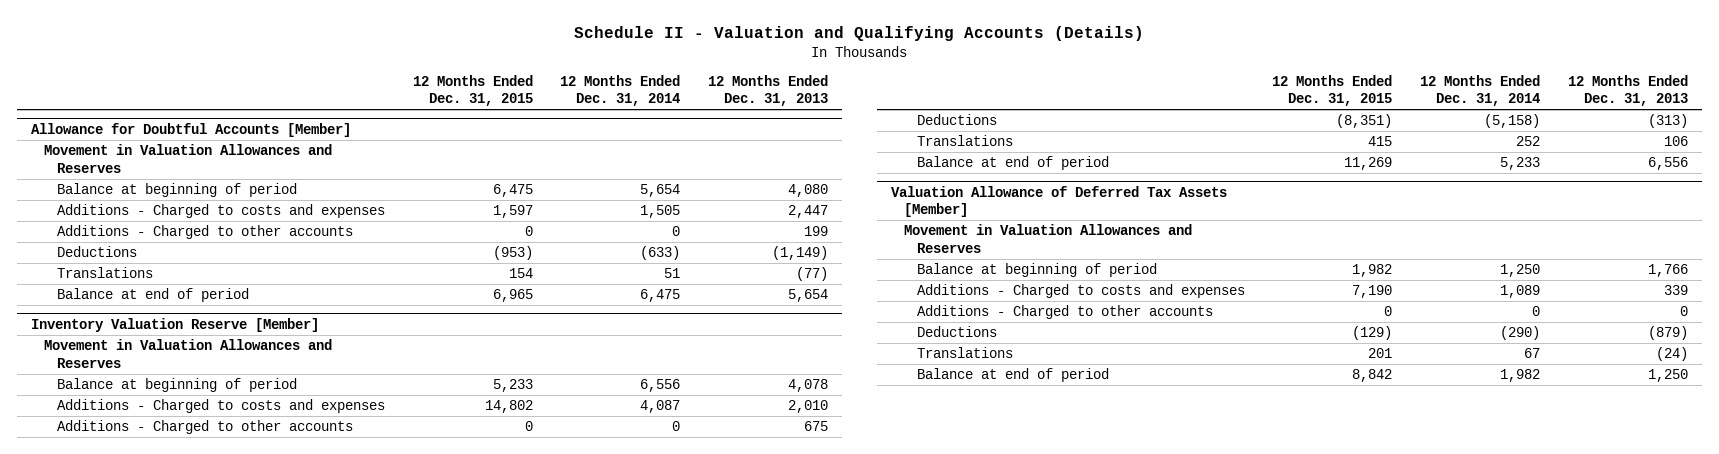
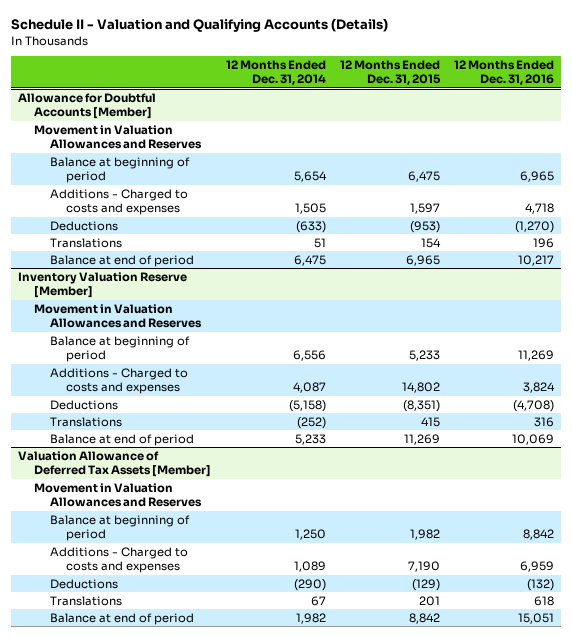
[708,74,829,107] 12 Months Ended Dec. 31, 2013 -> none
none -> [453,59,554,86] 12 Months Ended Dec. 31, 2016
[56,225,353,240] Additions - Charged to other accounts -> none
[56,420,353,435] Additions - Charged to other accounts -> none
[1516,136,1541,147] 252 -> [296,416,326,429] (252)
[916,305,1213,320] Additions - Charged to other accounts -> none

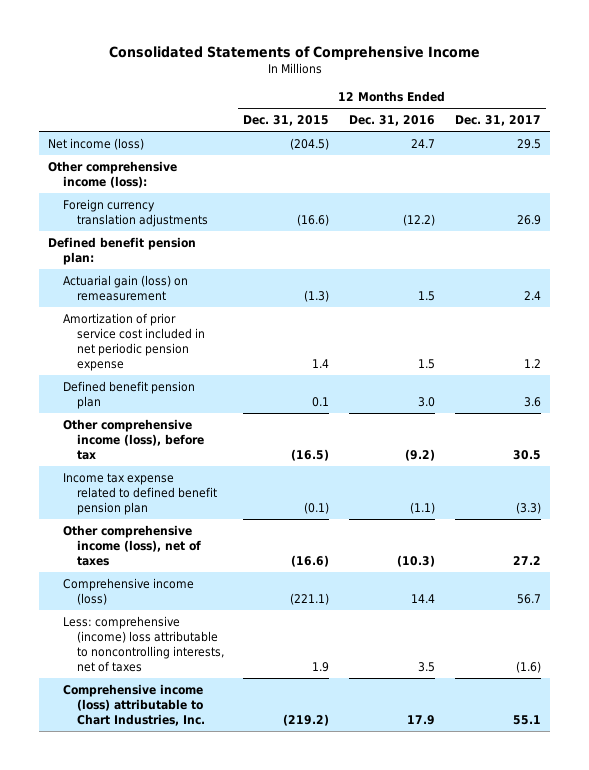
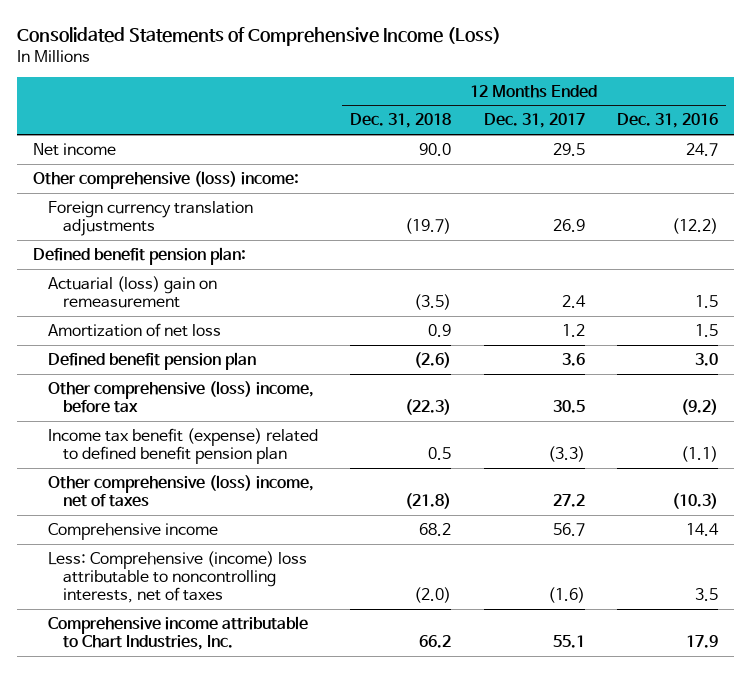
[108,46,480,61] Consolidated Statements of Comprehensive Income -> [17,26,502,46] Consolidated Statements of Comprehensive Income (Loss)
[243,115,330,127] Dec. 31, 2015 -> none
none -> [350,113,452,129] Dec. 31, 2018
[48,137,145,150] Net income (loss) -> [33,142,117,156] Net income
[48,160,178,188] Other comprehensive income (loss): -> [33,170,300,189] Other comprehensive (loss) income:
[62,274,188,301] Actuarial gain (loss) on remeasurement -> [48,275,218,308] Actuarial (loss) gain on remeasurement
[62,312,205,371] Amortization of prior service cost included in net periodic pension expense -> [48,322,222,337] Amortization of net loss
[62,418,204,460] Other comprehensive income (loss), before tax -> [48,380,315,413] Other comprehensive (loss) income, before tax
[62,472,217,515] Income tax expense related to defined benefit pension plan -> [48,427,319,464] Income tax benefit (expense) related to defined benefit pension plan
[62,524,201,566] Other comprehensive income (loss), net of taxes -> [48,474,315,507] Other comprehensive (loss) income, net of taxes
[62,577,194,605] Comprehensive income (loss) -> [48,522,219,540] Comprehensive income
[62,615,224,672] Less: comprehensive (income) loss attributable to noncontrolling interests, net of taxes -> [48,550,308,603] Less: Comprehensive (income) loss attributable to noncontrolling interests, net of taxes
[62,683,205,726] Comprehensive income (loss) attributable to Chart Industries, Inc. -> [48,615,309,650] Comprehensive income attributable to Chart Industries, Inc.

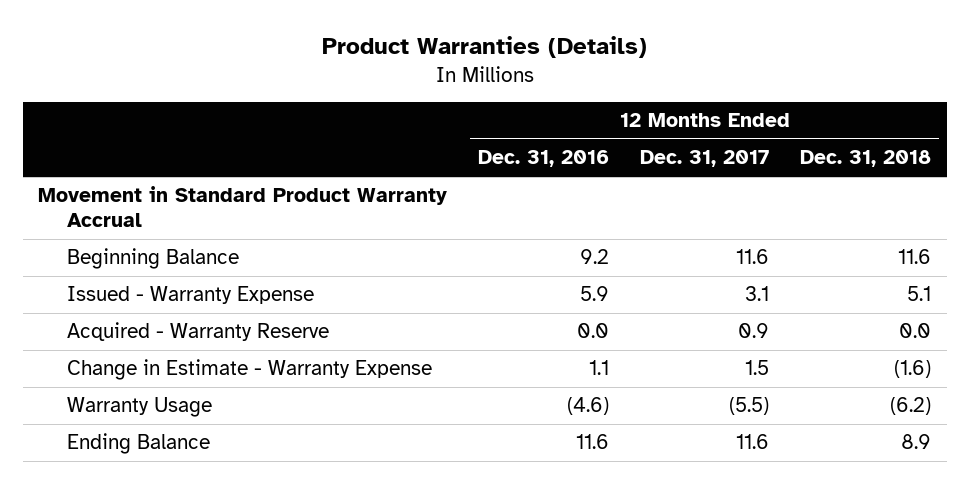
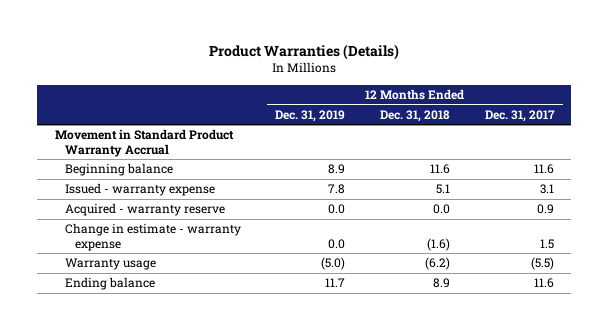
[478,150,610,168] Dec. 31, 2016 -> none
none -> [275,109,346,122] Dec. 31, 2019
[66,248,239,270] Beginning Balance -> [64,163,173,177] Beginning balance
[66,286,314,305] Issued - Warranty Expense -> [64,183,215,197] Issued - warranty expense
[66,322,329,342] Acquired - Warranty Reserve -> [64,203,225,217] Acquired - warranty reserve
[66,359,432,381] Change in Estimate - Warranty Expense -> [64,223,241,251] Change in estimate - warranty expense
[66,397,212,418] Warranty Usage -> [64,258,156,271] Warranty usage
[66,433,210,455] Ending Balance -> [64,277,155,291] Ending balance

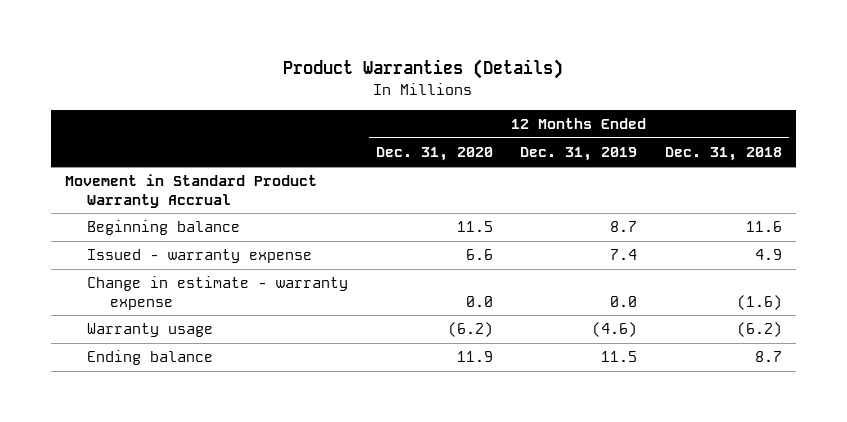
[485,109,556,122] Dec. 31, 2017 -> none
none -> [375,147,493,162] Dec. 31, 2020
[64,203,225,217] Acquired - warranty reserve -> none
[328,164,346,175] 8.9 -> [610,221,638,233] 8.7
[328,184,346,195] 7.8 -> [610,249,638,261] 7.4
[436,184,451,195] 5.1 -> [754,249,782,261] 4.9
[321,257,346,271] (5.0) -> [592,322,638,338] (4.6)
[325,278,346,288] 11.7 -> [601,351,638,363] 11.5
[433,278,451,289] 8.9 -> [754,351,782,363] 8.7

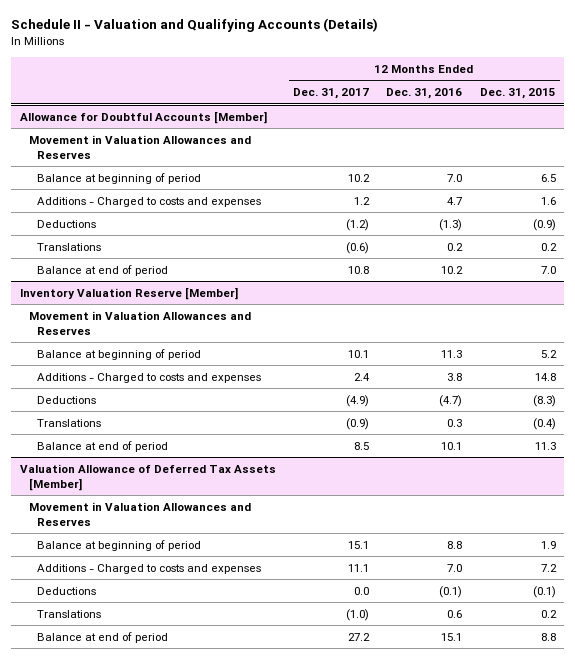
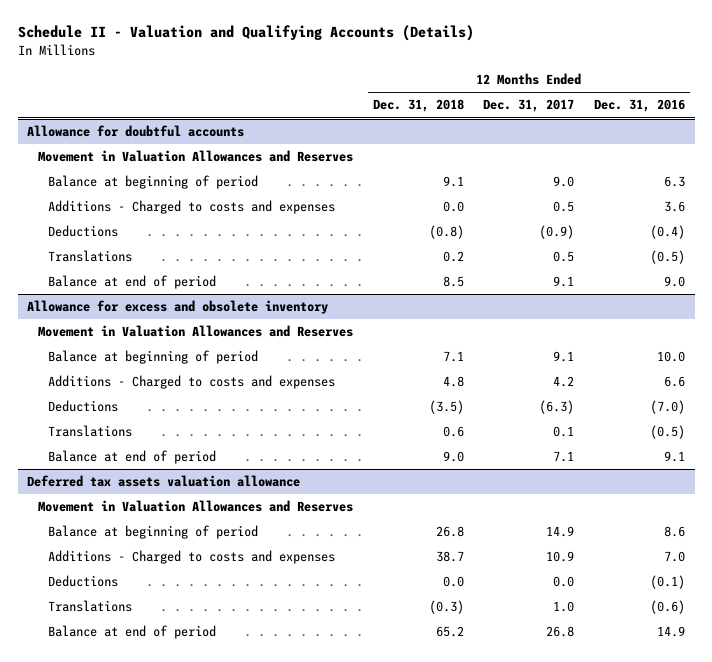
[479,88,556,100] Dec. 31, 2015 -> none
none -> [372,99,464,113] Dec. 31, 2018
[19,110,267,124] Allowance for Doubtful Accounts [Member] -> [27,125,245,138] Allowance for doubtful accounts
[348,173,371,182] 10.2 -> [553,176,575,188] 9.0
[447,173,463,182] 7.0 -> [663,176,685,188] 6.3
[354,196,371,205] 1.2 -> [553,201,575,213] 0.5
[447,196,463,205] 4.7 -> [663,201,685,213] 3.6
[346,218,370,231] (1.2) -> [539,225,575,240] (0.9)
[439,218,463,231] (1.3) -> [649,225,685,240] (0.4)
[346,241,370,254] (0.6) -> [553,251,575,263] 0.5
[447,242,464,251] 0.2 -> [649,250,685,265] (0.5)
[348,265,370,274] 10.8 -> [553,276,575,288] 9.1
[441,265,464,274] 10.2 -> [663,276,685,288] 9.0
[19,286,238,300] Inventory Valuation Reserve [Member] -> [27,300,329,315] Allowance for excess and obsolete inventory
[348,349,370,358] 10.1 -> [553,351,575,363] 9.1
[441,349,463,358] 11.3 -> [656,351,685,363] 10.0
[354,372,371,381] 2.4 -> [553,376,575,388] 4.2
[447,372,463,381] 3.8 -> [663,376,685,388] 6.6
[346,394,370,407] (4.9) -> [539,400,575,415] (6.3)
[439,394,463,407] (4.7) -> [649,400,685,415] (7.0)
[346,417,370,430] (0.9) -> [553,426,575,438] 0.1
[447,418,463,427] 0.3 -> [649,425,685,440] (0.5)
[354,441,370,450] 8.5 -> [553,451,575,463] 7.1
[441,441,463,450] 10.1 -> [663,451,685,463] 9.1
[19,463,276,491] Valuation Allowance of Deferred Tax Assets [Member] -> [27,475,301,488] Deferred tax assets valuation allowance
[348,540,370,549] 15.1 -> [546,526,575,538] 14.9
[447,540,463,549] 8.8 -> [663,526,685,538] 8.6
[348,563,370,572] 11.1 -> [546,551,575,563] 10.9
[346,608,370,621] (1.0) -> [553,601,575,613] 1.0
[447,609,463,618] 0.6 -> [649,600,685,615] (0.6)
[348,632,371,641] 27.2 -> [546,626,575,638] 26.8
[441,632,463,641] 15.1 -> [656,626,685,638] 14.9

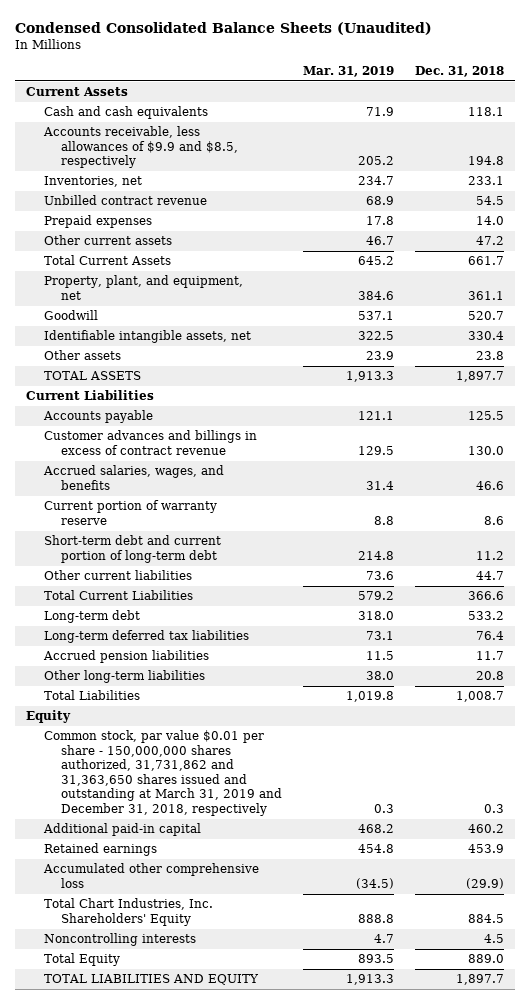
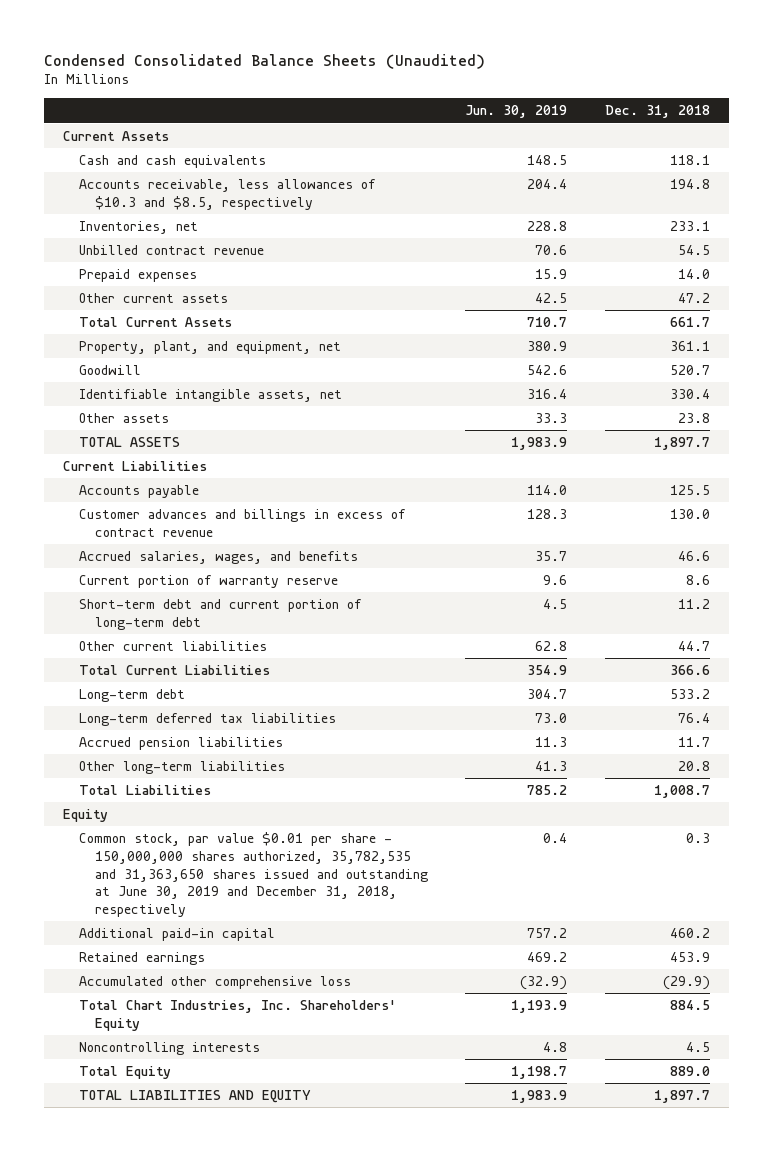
[303,66,395,78] Mar. 31, 2019 -> none
none -> [465,105,568,119] Jun. 30, 2019
[42,126,239,169] Accounts receivable, less allowances of $9.9 and $8.5, respectively -> [78,178,376,210] Accounts receivable, less allowances of $10.3 and $8.5, respectively
[43,730,283,816] Common stock, par value $0.01 per share - 150,000,000 shares authorized, 31,731,862 and 31,363,650 shares issued and outstanding at March 31, 2019 and December 31, 2018, respectively -> [78,831,428,918] Common stock, par value $0.01 per share - 150,000,000 shares authorized, 35,782,535 and 31,363,650 shares issued and outstanding at June 30, 2019 and December 31, 2018, respectively

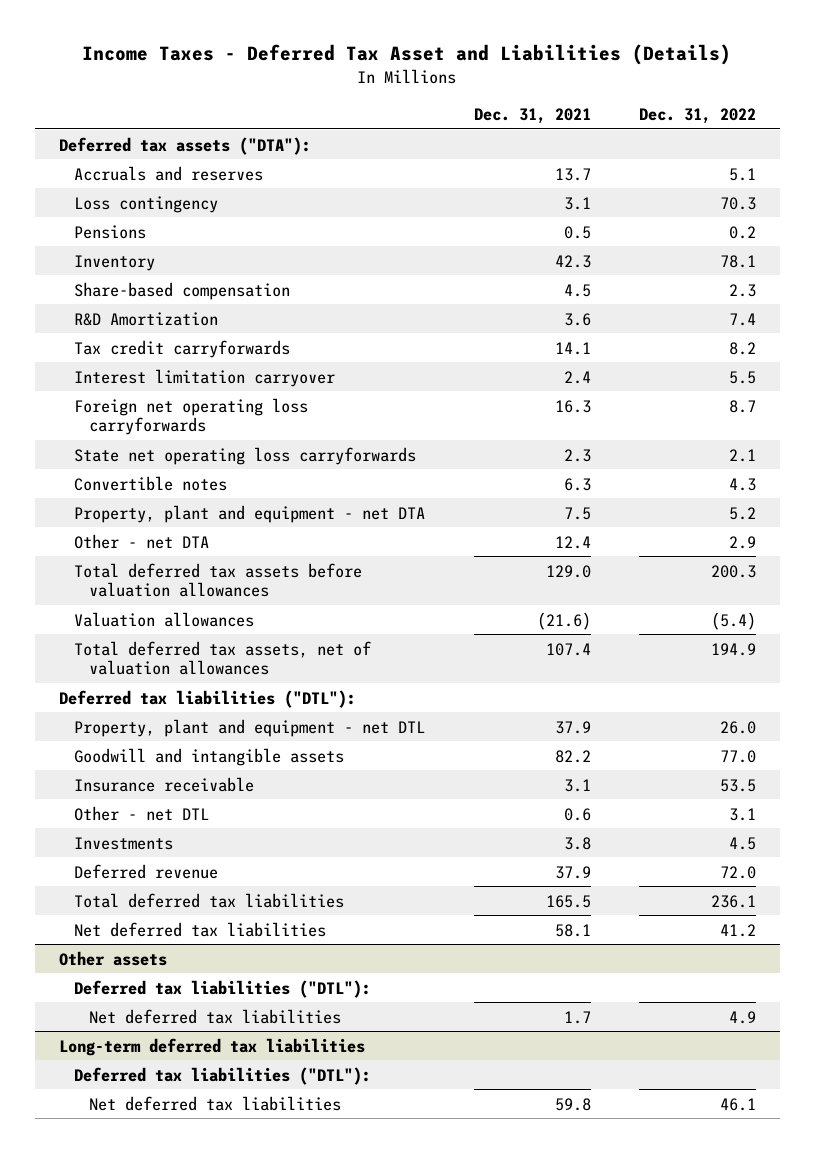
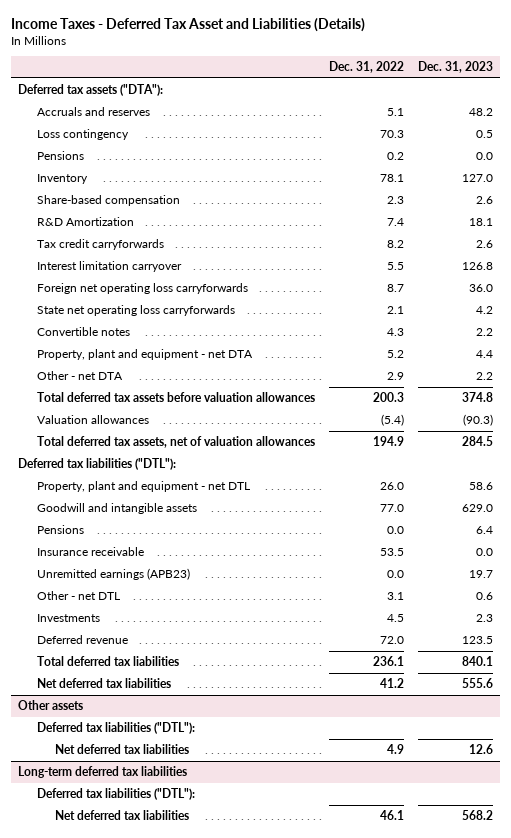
[473,107,591,124] Dec. 31, 2021 -> none
none -> [417,61,493,74] Dec. 31, 2023
none -> [36,524,84,534] Pensions
none -> [36,567,190,580] Unremitted earnings (APB23)

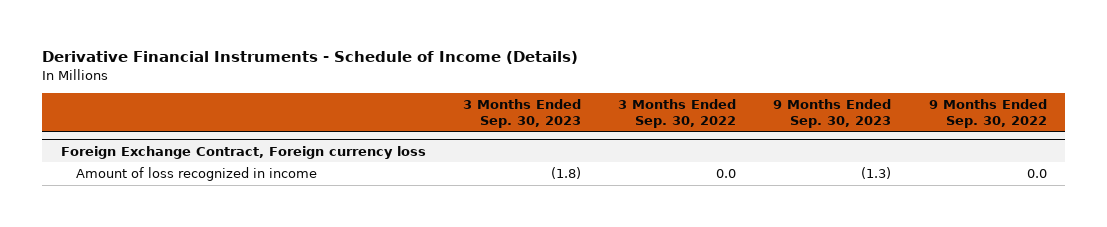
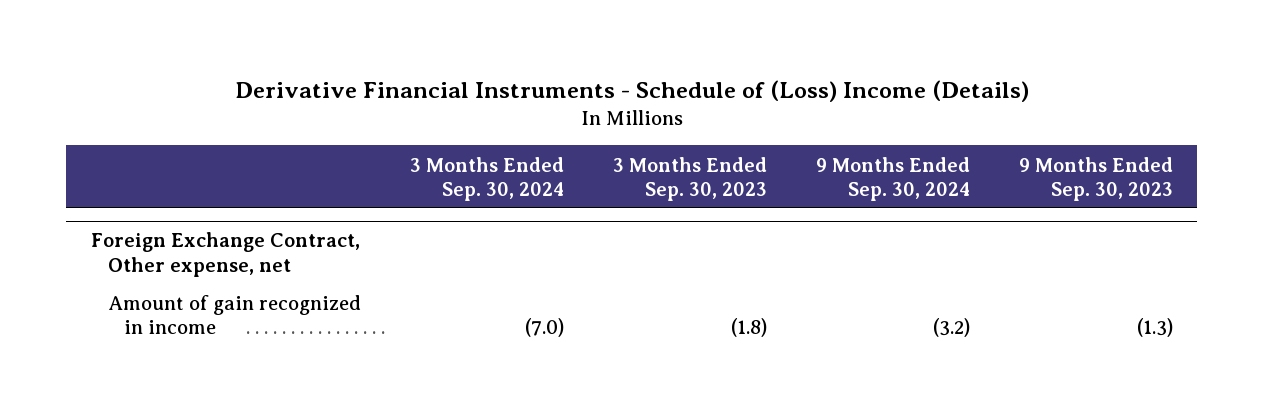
[41,51,578,65] Derivative Financial Instruments - Schedule of Income (Details) -> [234,79,1029,102] Derivative Financial Instruments - Schedule of (Loss) Income (Details)
[618,99,737,128] 3 Months Ended Sep. 30, 2022 -> none
[928,99,1047,128] 9 Months Ended Sep. 30, 2022 -> none
none -> [409,156,564,201] 3 Months Ended Sep. 30, 2024
none -> [815,156,970,201] 9 Months Ended Sep. 30, 2024
[60,145,426,159] Foreign Exchange Contract, Foreign currency loss -> none
none -> [90,232,360,277] Foreign Exchange Contract, Other expense, net
[76,167,318,182] Amount of loss recognized in income -> [107,295,361,335] Amount of gain recognized in income

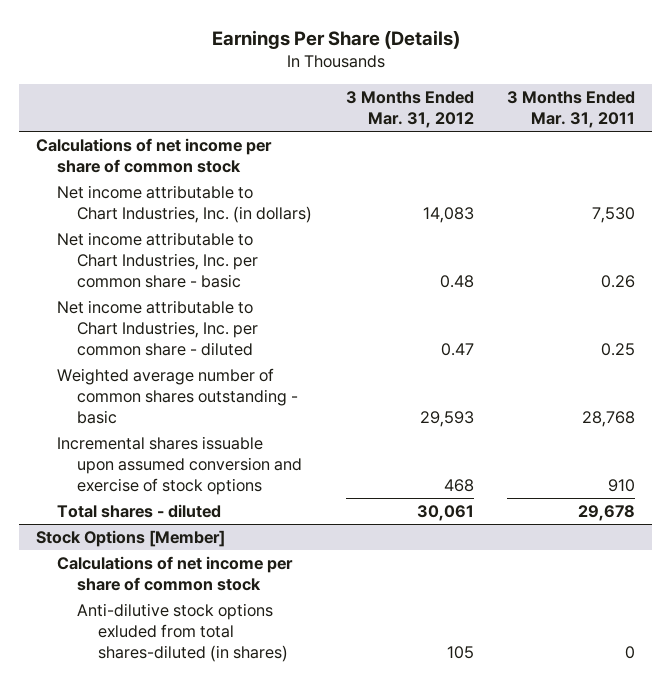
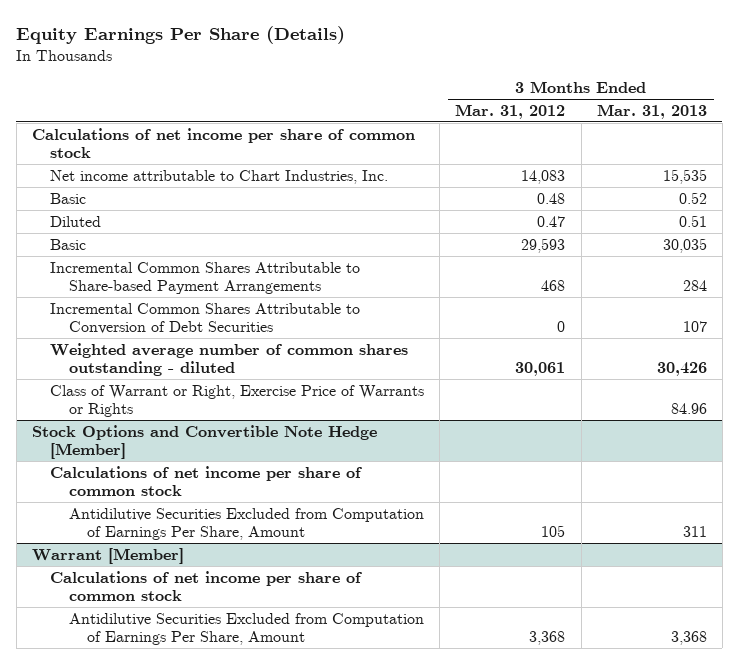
[211,29,460,49] Earnings Per Share (Details) -> [16,26,346,45] Equity Earnings Per Share (Details)
[507,90,636,129] 3 Months Ended Mar. 31, 2011 -> none
none -> [596,103,707,119] Mar. 31, 2013
[35,529,225,547] Stock Options [Member] -> none
[56,184,313,224] Net income attributable to Chart Industries, Inc. (in dollars) -> [50,169,389,184] Net income attributable to Chart Industries, Inc.
[56,231,259,289] Net income attributable to Chart Industries, Inc. per common share - basic -> [50,192,87,204] Basic
[56,299,259,357] Net income attributable to Chart Industries, Inc. per common share - diluted -> [50,215,102,227] Diluted
[56,367,299,425] Weighted average number of common shares outstanding - basic -> [50,238,87,250] Basic
[56,435,303,496] Incremental shares issuable upon assumed conversion and exercise of stock options -> [50,261,361,295] Incremental Common Shares Attributable to Share-based Payment Arrangements
none -> [50,302,361,335] Incremental Common Shares Attributable to Conversion of Debt Securities
[56,503,221,518] Total shares - diluted -> [50,342,409,377] Weighted average number of common shares outstanding - diluted
none -> [50,384,425,418] Class of Warrant or Right, Exercise Price of Warrants or Rights
none -> [31,424,377,460] Stock Options and Convertible Note Hedge [Member]
[77,602,288,663] Anti-dilutive stock options exluded from total shares-diluted (in shares) -> [68,507,424,541] Antidilutive Securities Excluded from Computation of Earnings Per Share, Amount
none -> [31,547,184,564] Warrant [Member]
none -> [50,570,363,602] Calculations of net income per share of common stock
none -> [68,612,424,646] Antidilutive Securities Excluded from Computation of Earnings Per Share, Amount

